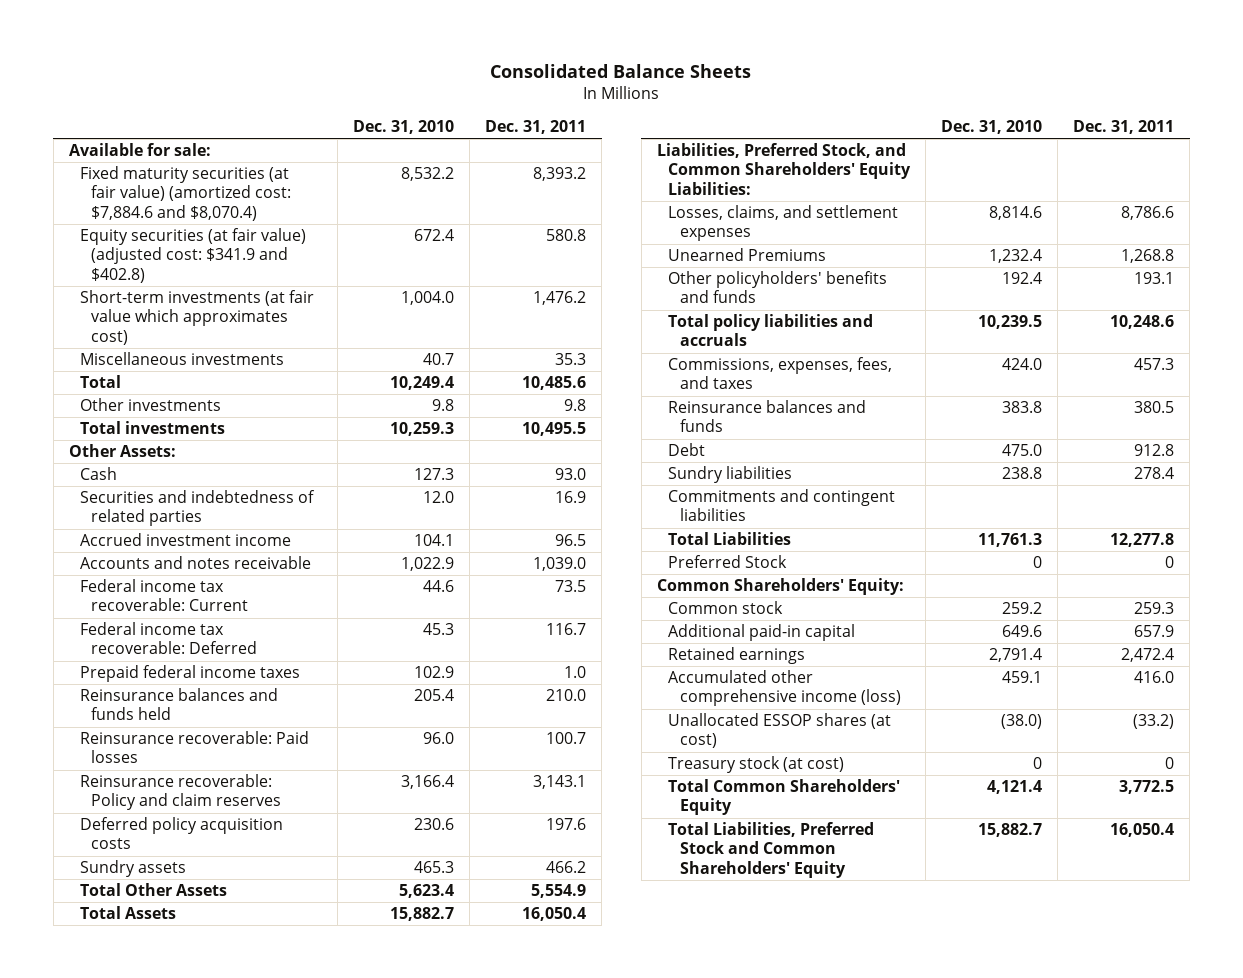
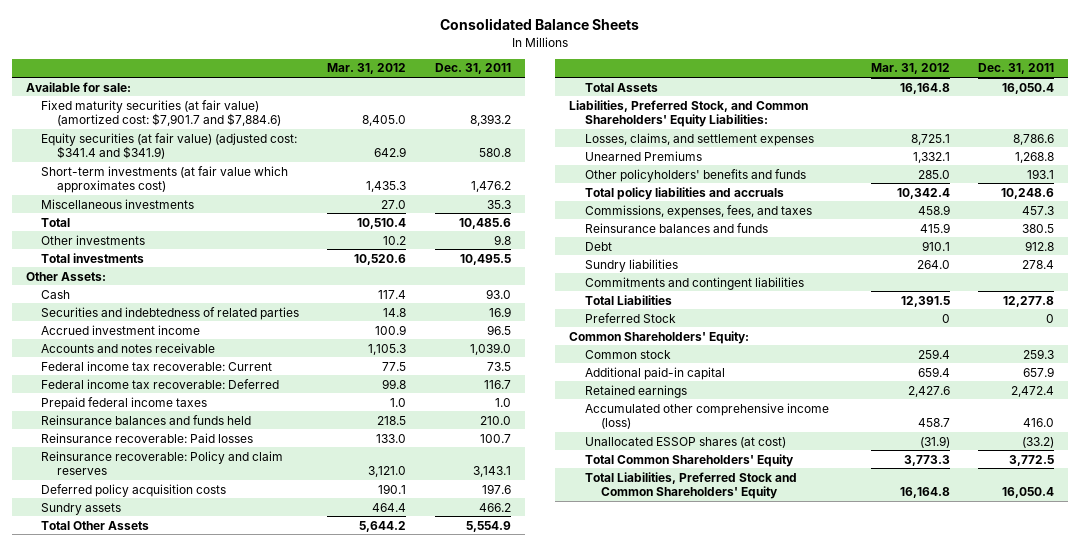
[353,120,455,135] Dec. 31, 2010 -> none
none -> [327,63,407,75] Mar. 31, 2012
[79,166,292,221] Fixed maturity securities (at fair value) (amortized cost: $7,884.6 and $8,070.4) -> [41,99,282,126] Fixed maturity securities (at fair value) (amortized cost: $7,901.7 and $7,884.6)
[79,228,306,283] Equity securities (at fair value) (adjusted cost: $341.9 and $402.8) -> [41,132,298,159] Equity securities (at fair value) (adjusted cost: $341.4 and $341.9)
[668,756,845,774] Treasury stock (at cost) -> none

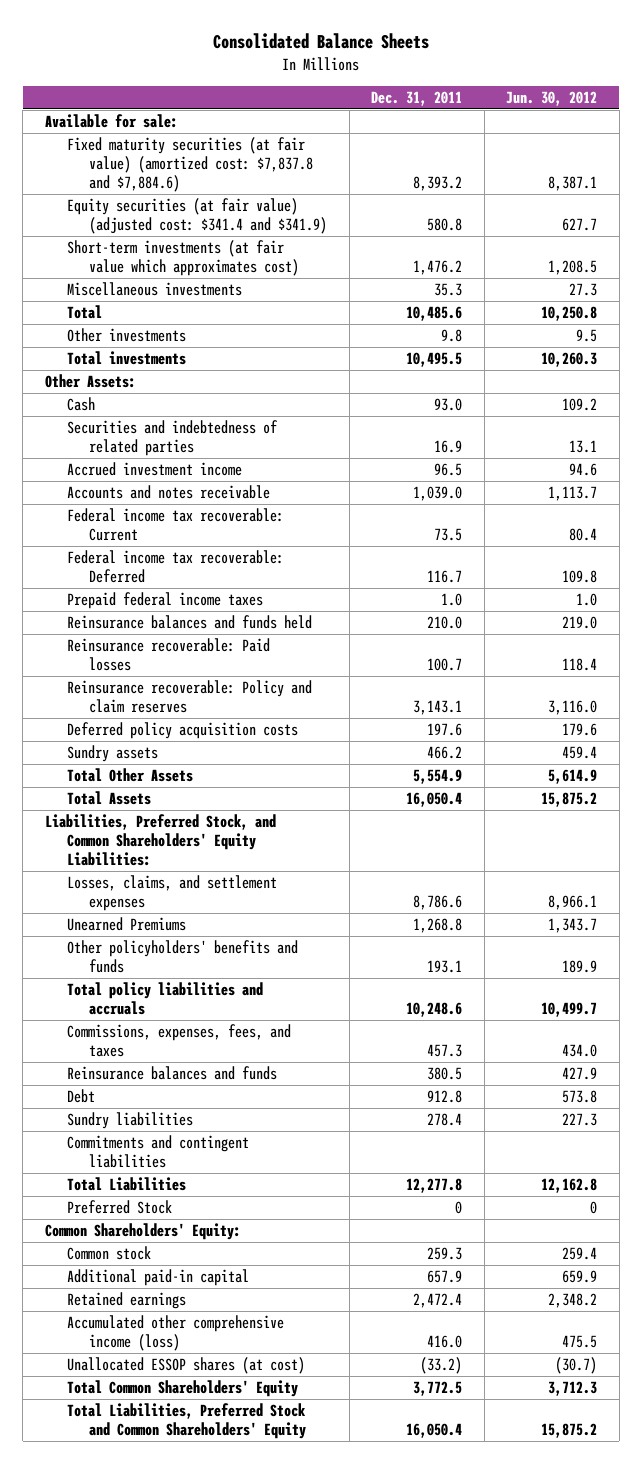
[327,63,407,75] Mar. 31, 2012 -> none
none -> [506,90,598,106] Jun. 30, 2012
[41,99,282,126] Fixed maturity securities (at fair value) (amortized cost: $7,901.7 and $7,884.6) -> [67,137,314,192] Fixed maturity securities (at fair value) (amortized cost: $7,837.8 and $7,884.6)

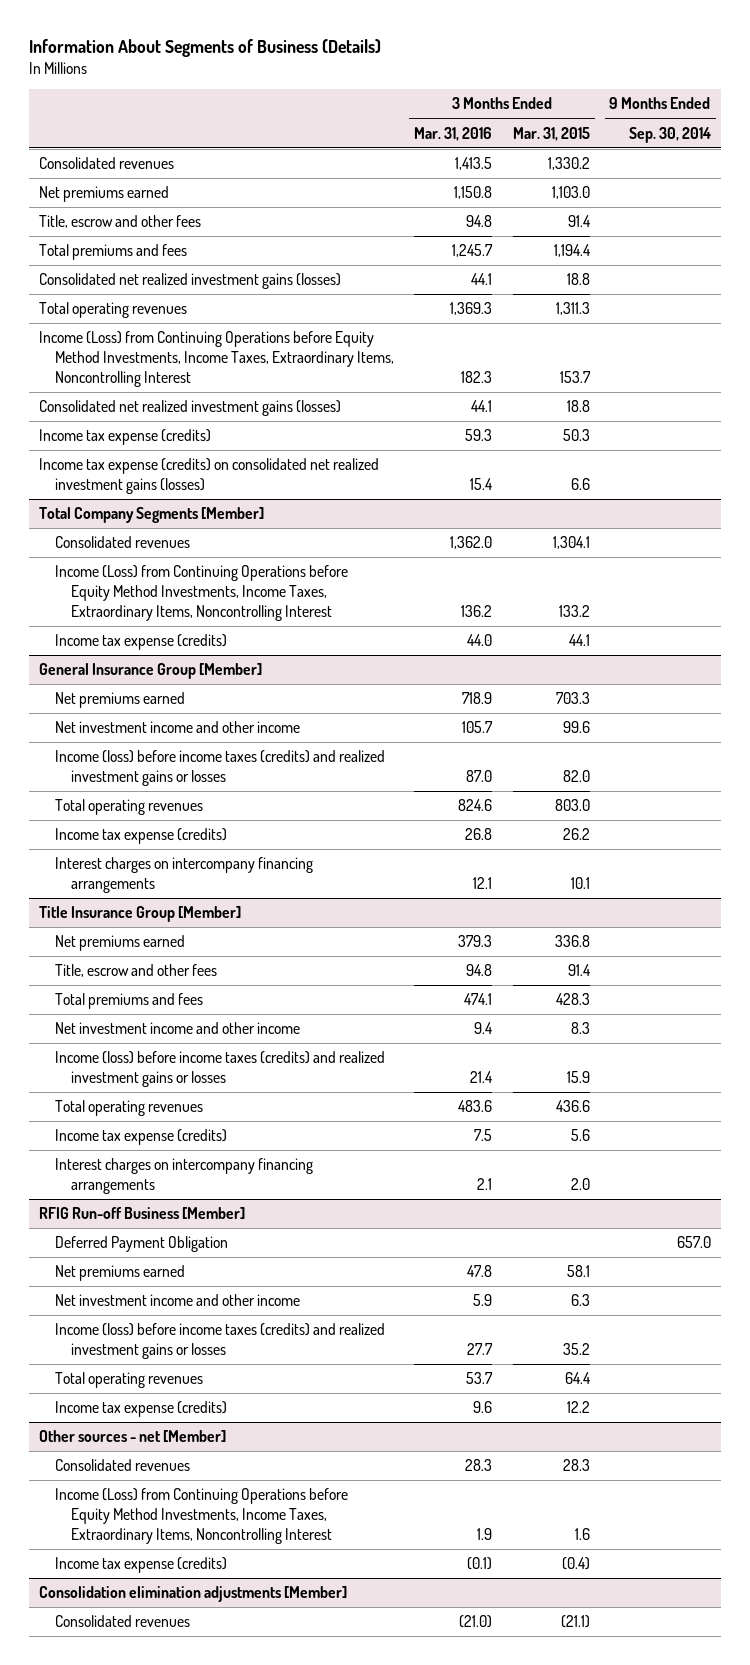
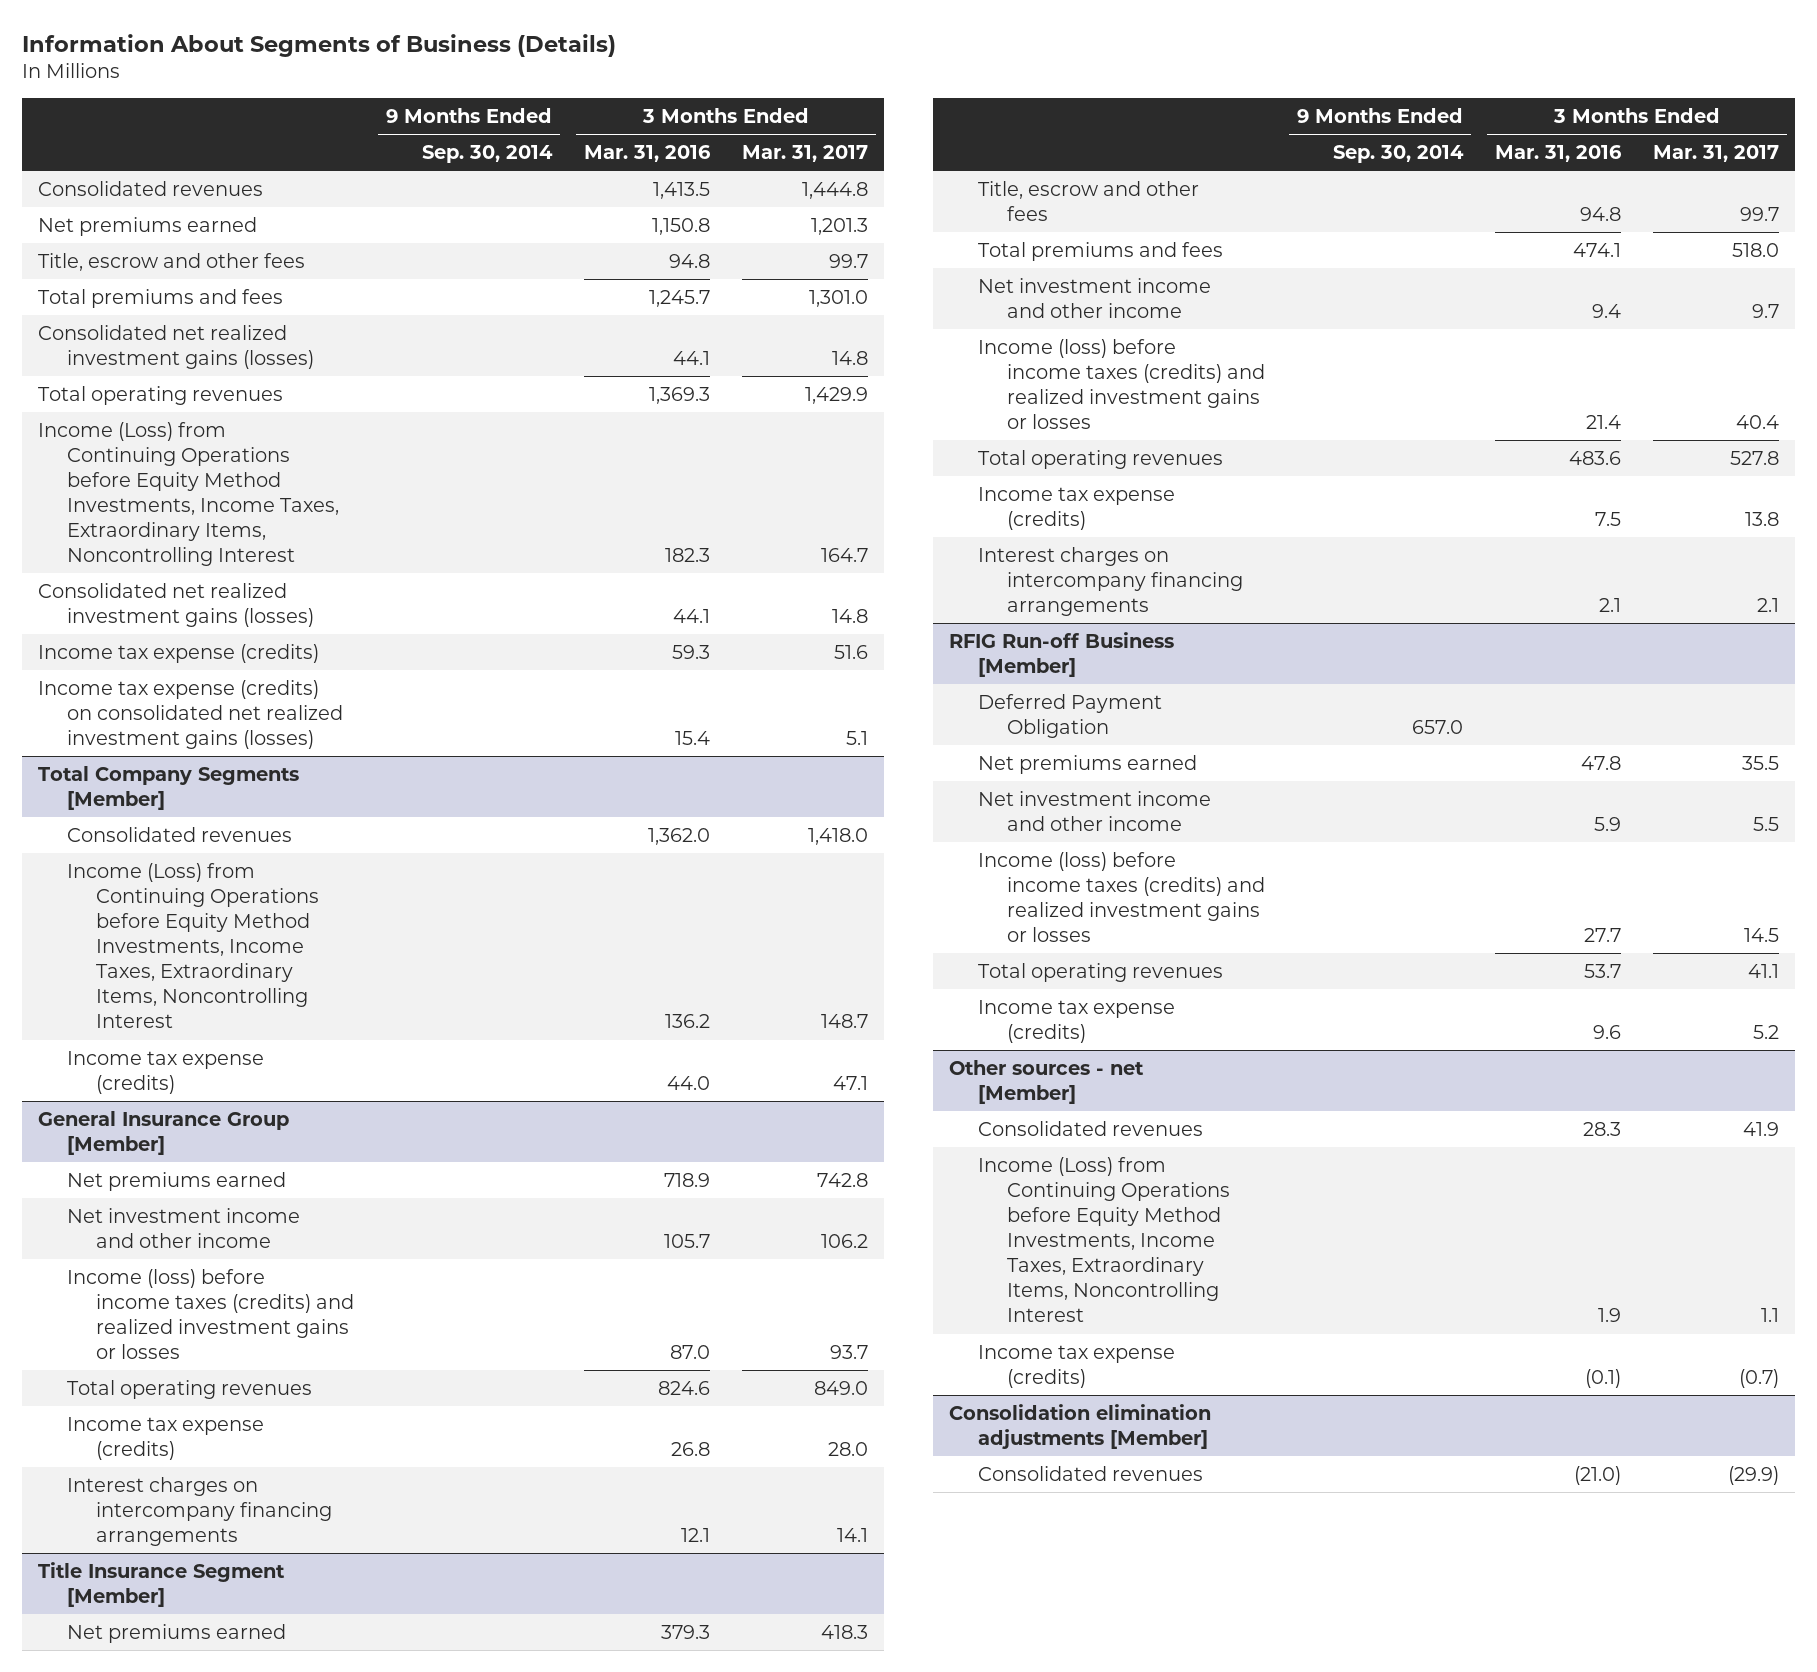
[512,126,590,141] Mar. 31, 2015 -> none
none -> [742,145,869,163] Mar. 31, 2017
[39,906,242,923] Title Insurance Group [Member] -> [37,1561,285,1607] Title Insurance Segment [Member]

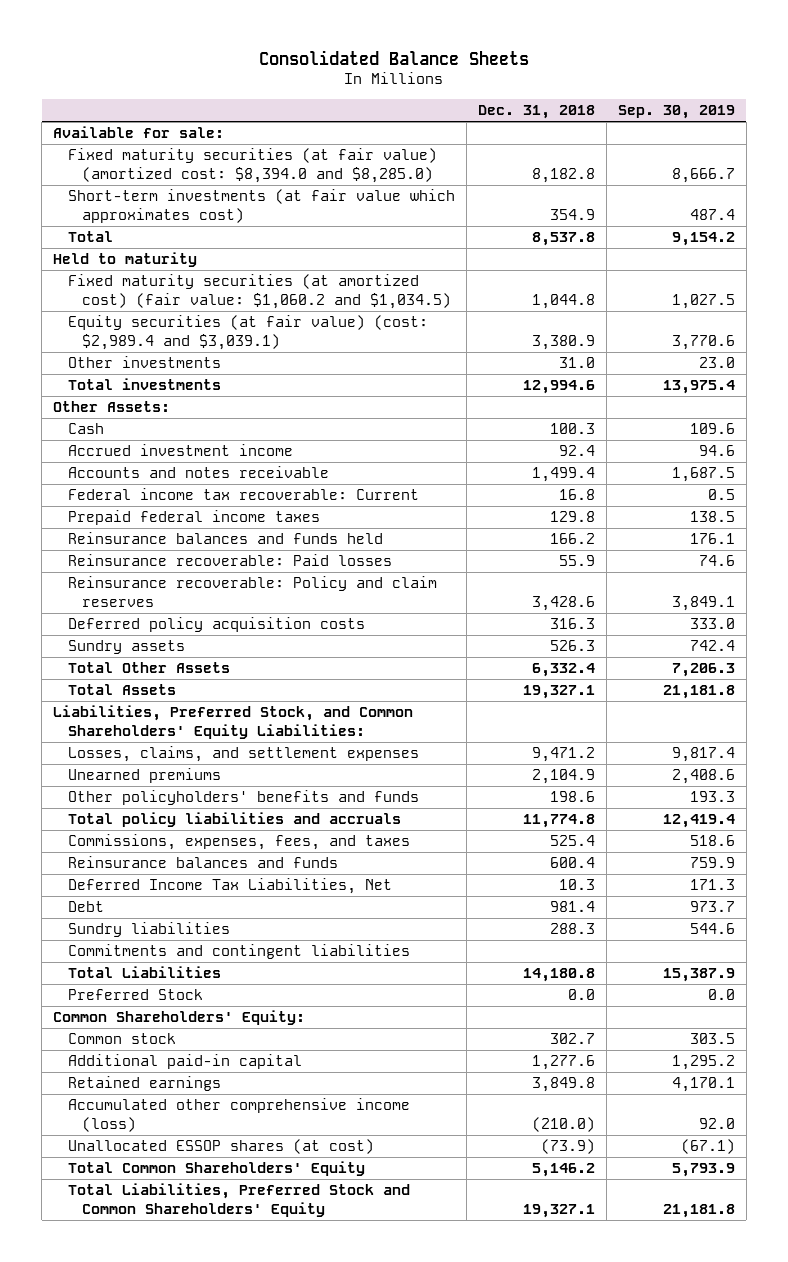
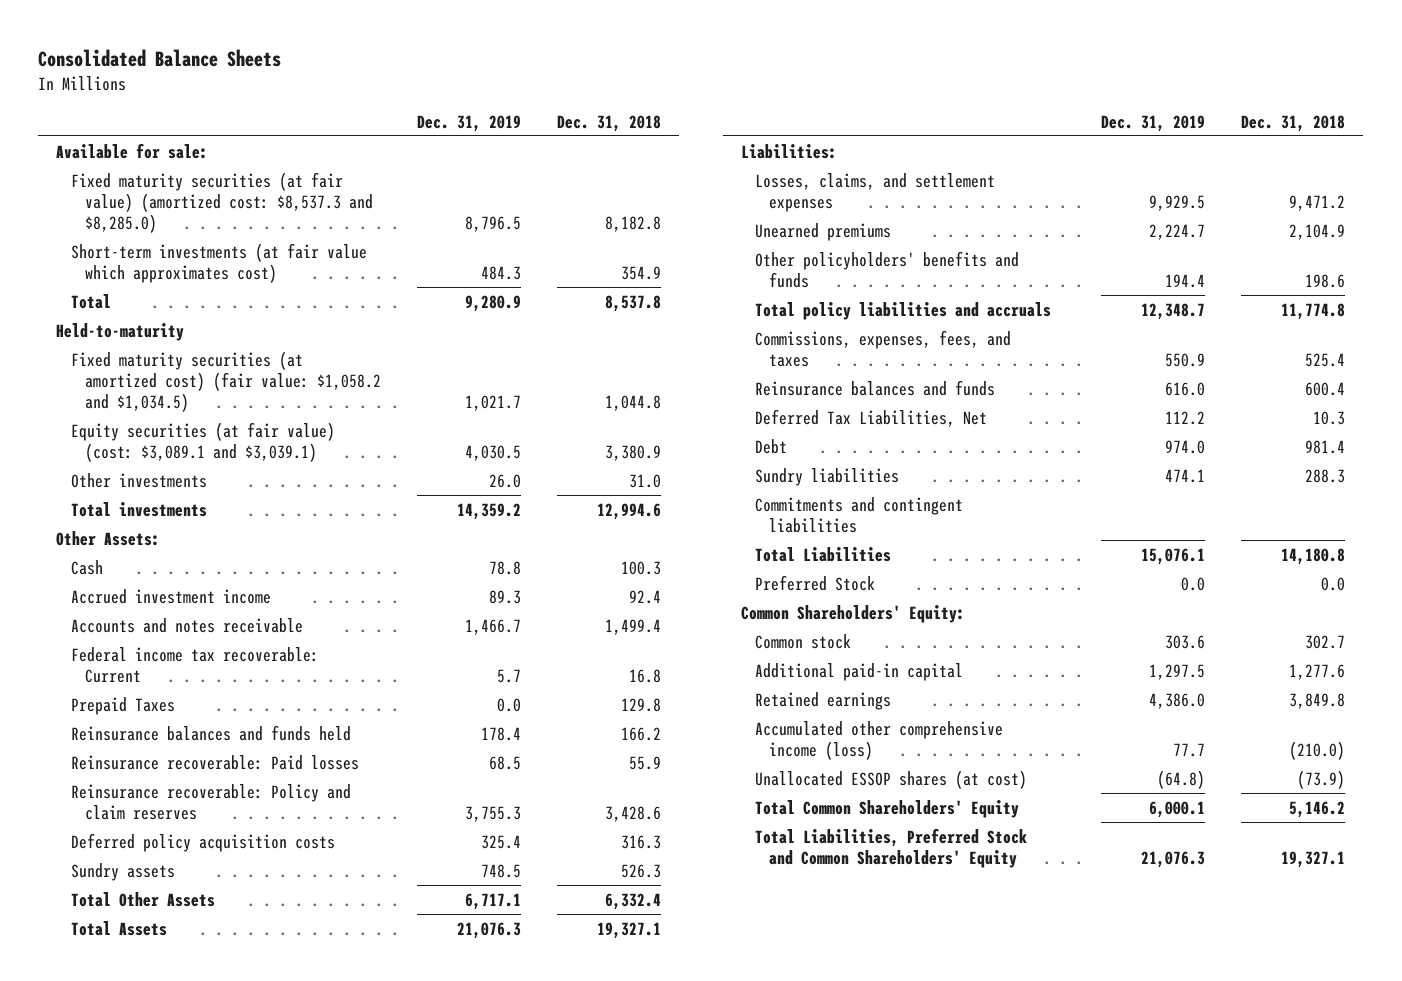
[617,105,735,120] Sep. 30, 2019 -> none
none -> [416,114,521,132] Dec. 31, 2019
[67,148,437,184] Fixed maturity securities (at fair value) (amortized cost: $8,394.0 and $8,285.0) -> [70,171,373,233] Fixed maturity securities (at fair value) (amortized cost: $8,537.3 and $8,285.0)
[53,252,198,268] Held to maturity -> [56,322,185,341] Held-to-maturity
[67,274,451,310] Fixed maturity securities (at amortized cost) (fair value: $1,060.2 and $1,034.5) -> [70,350,381,412] Fixed maturity securities (at amortized cost) (fair value: $1,058.2 and $1,034.5)
[67,315,428,351] Equity securities (at fair value) (cost: $2,989.4 and $3,039.1) -> [70,421,335,462] Equity securities (at fair value) (cost: $3,089.1 and $3,039.1)
[67,510,320,526] Prepaid federal income taxes -> [70,696,175,715] Prepaid Taxes
[53,705,414,740] Liabilities, Preferred Stock, and Common Shareholders' Equity Liabilities: -> [740,143,837,159] Liabilities:
[67,878,392,895] Deferred Income Tax Liabilities, Net -> [754,408,987,427] Deferred Tax Liabilities, Net

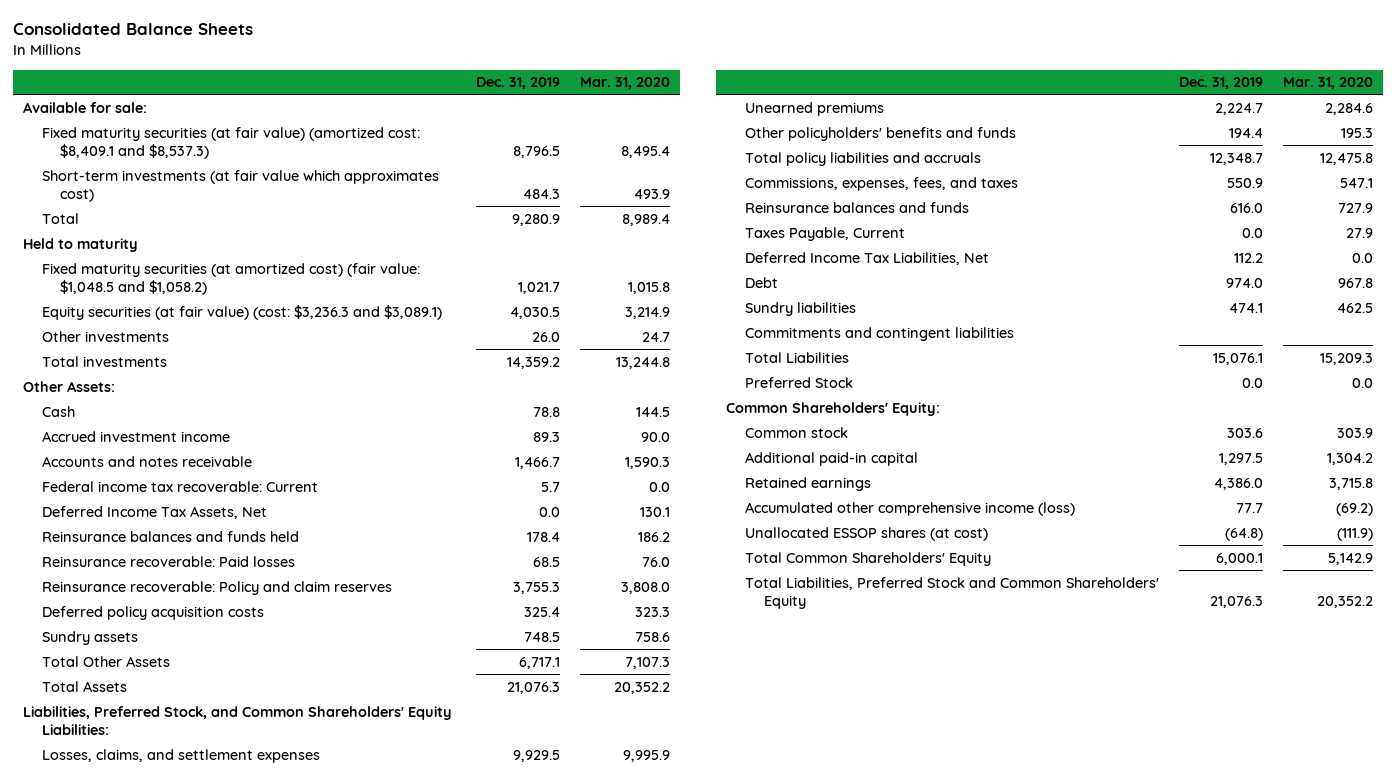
[556,114,661,132] Dec. 31, 2018 -> none
none -> [579,77,670,90] Mar. 31, 2020
[70,171,373,233] Fixed maturity securities (at fair value) (amortized cost: $8,537.3 and $8,285.0) -> [41,126,420,159] Fixed maturity securities (at fair value) (amortized cost: $8,409.1 and $8,537.3)
[56,322,185,341] Held-to-maturity -> [22,237,138,252] Held to maturity
[70,350,381,412] Fixed maturity securities (at amortized cost) (fair value: $1,058.2 and $1,034.5) -> [41,262,420,295] Fixed maturity securities (at amortized cost) (fair value: $1,048.5 and $1,058.2)
[70,421,335,462] Equity securities (at fair value) (cost: $3,089.1 and $3,039.1) -> [41,304,442,320] Equity securities (at fair value) (cost: $3,236.3 and $3,089.1)
[70,696,175,715] Prepaid Taxes -> none
none -> [41,505,267,519] Deferred Income Tax Assets, Net
[740,143,837,159] Liabilities: -> [22,705,452,735] Liabilities, Preferred Stock, and Common Shareholders' Equity Liabilities:
none -> [744,226,905,241] Taxes Payable, Current
[754,408,987,427] Deferred Tax Liabilities, Net -> [744,251,989,265] Deferred Income Tax Liabilities, Net

